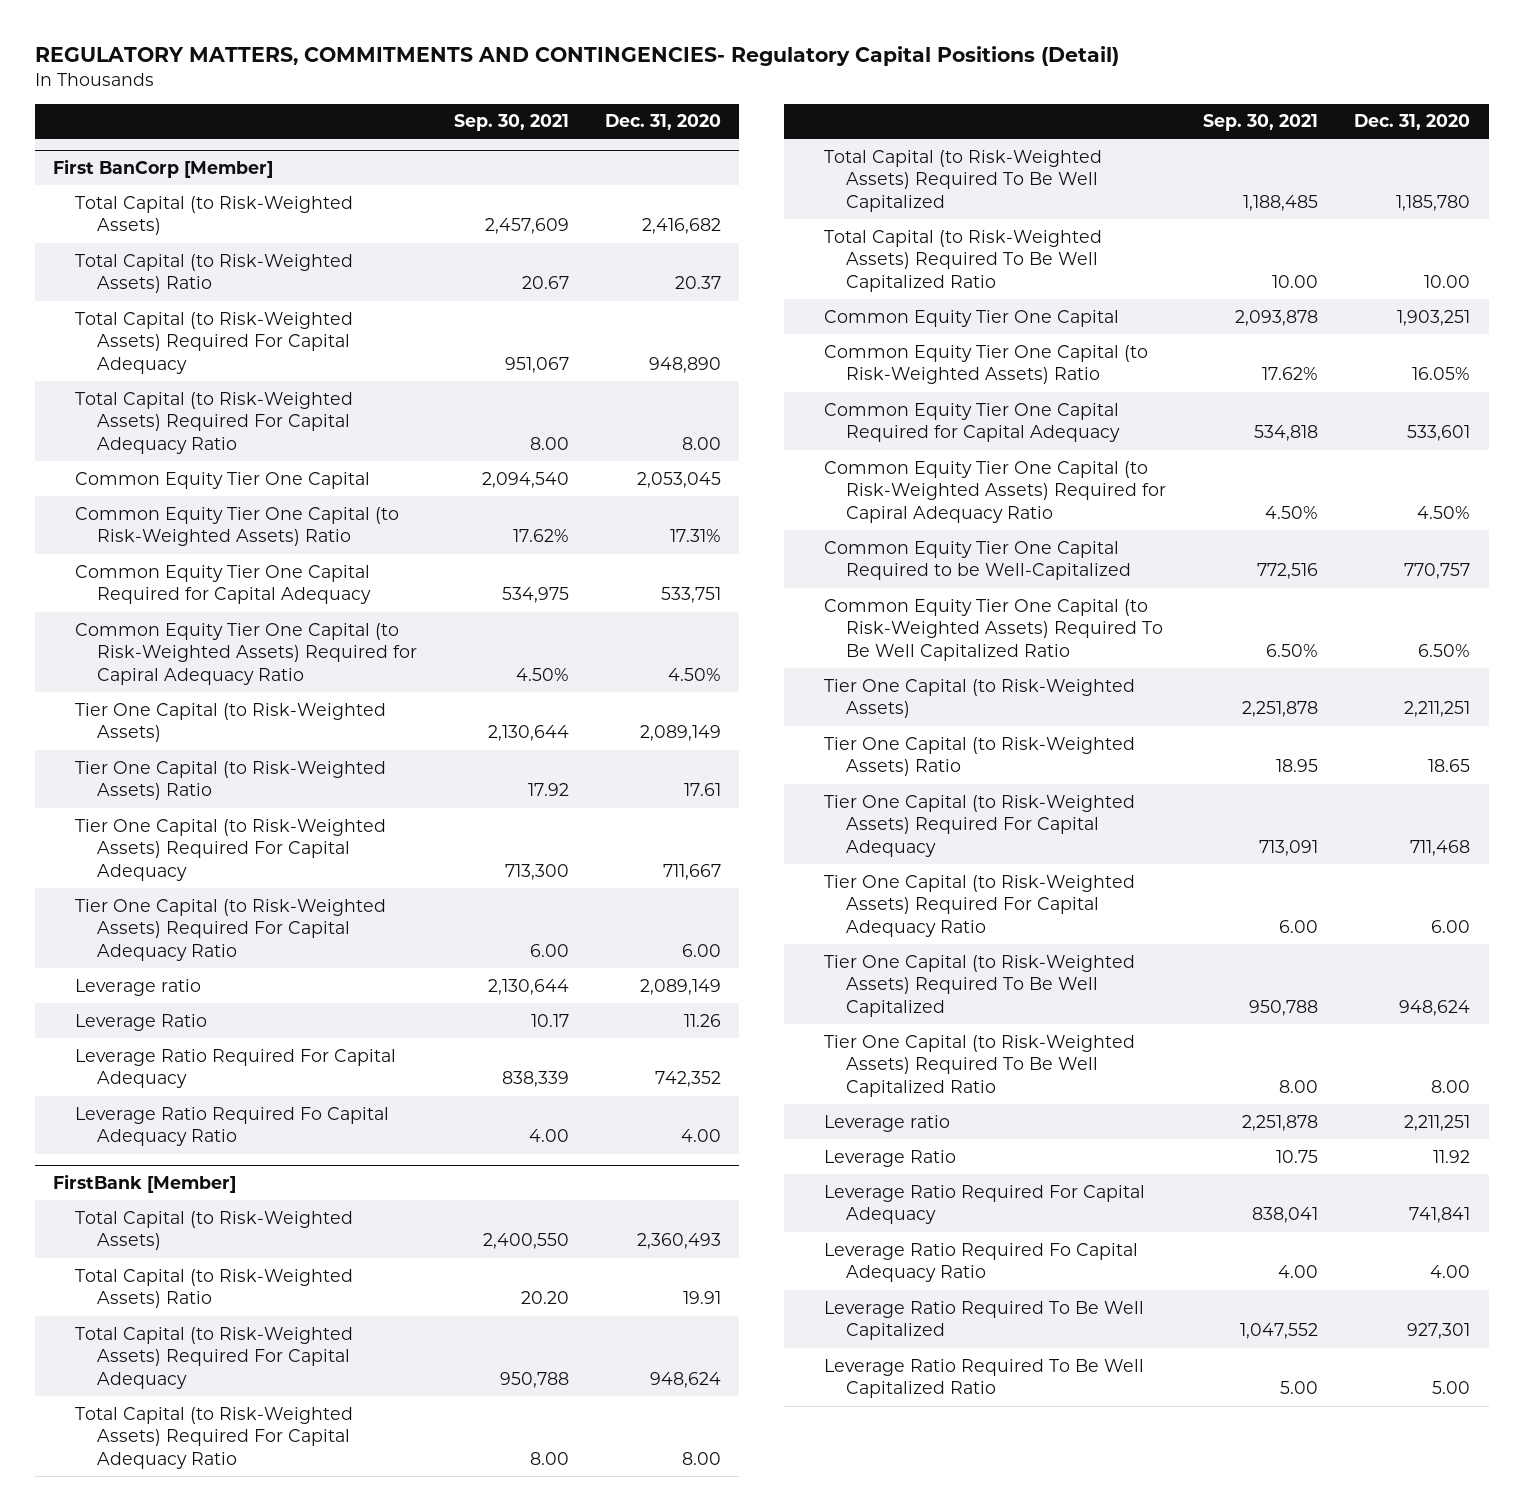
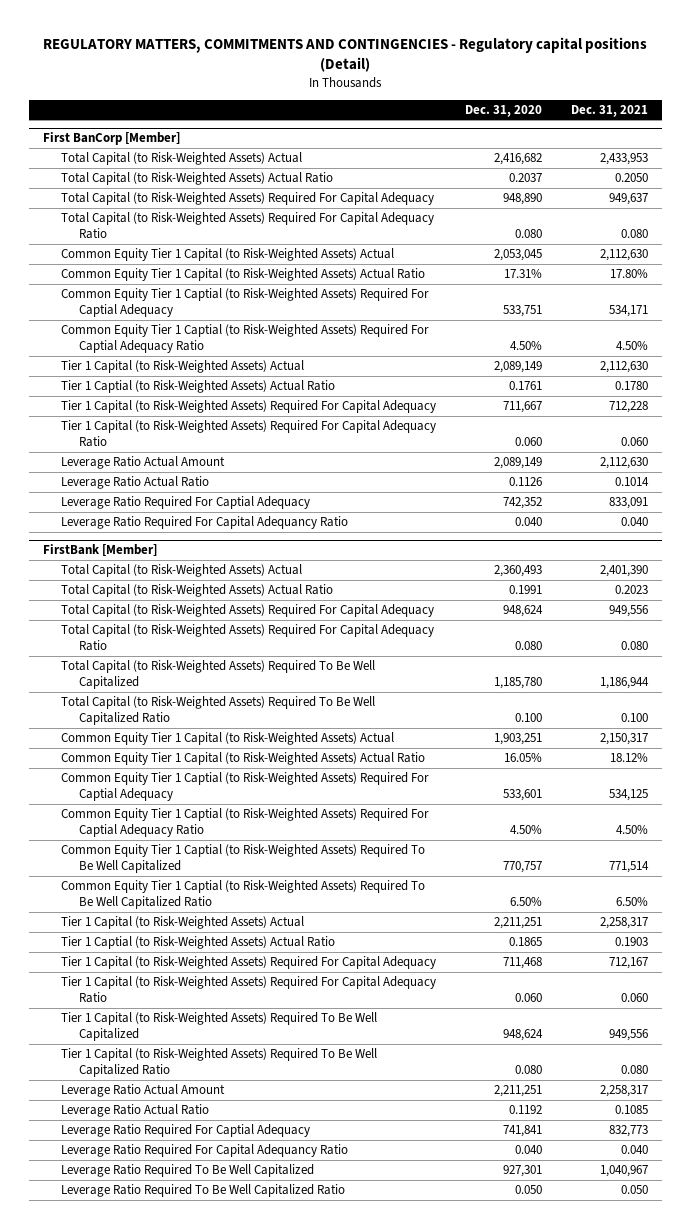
[34,46,1119,67] REGULATORY MATTERS, COMMITMENTS AND CONTINGENCIES- Regulatory Capital Positions (Detail) -> [43,36,648,73] REGULATORY MATTERS, COMMITMENTS AND CONTINGENCIES - Regulatory capital positions (Detail)
[453,114,569,132] Sep. 30, 2021 -> none
none -> [570,104,648,117] Dec. 31, 2021
[74,195,353,236] Total Capital (to Risk-Weighted Assets) -> [61,152,303,166] Total Capital (to Risk-Weighted Assets) Actual
[74,253,353,294] Total Capital (to Risk-Weighted Assets) Ratio -> [61,172,334,186] Total Capital (to Risk-Weighted Assets) Actual Ratio
[675,276,722,290] 20.37 -> [508,173,542,183] 0.2037
[682,437,722,451] 8.00 -> [514,229,542,239] 0.080
[74,471,370,489] Common Equity Tier One Capital -> [61,248,395,262] Common Equity Tier 1 Capital (to Risk-Weighted Assets) Actual
[74,506,399,547] Common Equity Tier One Capital (to Risk-Weighted Assets) Ratio -> [61,268,426,282] Common Equity Tier 1 Capital (to Risk-Weighted Assets) Actual Ratio
[74,564,371,605] Common Equity Tier One Capital Required for Capital Adequacy -> [61,288,430,318] Common Equity Tier 1 Captial (to Risk-Weighted Assets) Required For Captial Adequacy
[74,622,417,686] Common Equity Tier One Capital (to Risk-Weighted Assets) Required for Capiral Adequacy Ratio -> [61,324,430,354] Common Equity Tier 1 Captial (to Risk-Weighted Assets) Required For Captial Adequacy Ratio
[74,702,386,743] Tier One Capital (to Risk-Weighted Assets) -> [61,360,305,374] Tier 1 Capital (to Risk-Weighted Assets) Actual
[74,760,386,801] Tier One Capital (to Risk-Weighted Assets) Ratio -> [61,380,336,394] Tier 1 Captial (to Risk-Weighted Assets) Actual Ratio
[684,783,722,797] 17.61 -> [508,381,542,391] 0.1761
[74,818,386,882] Tier One Capital (to Risk-Weighted Assets) Required For Capital Adequacy -> [61,400,437,414] Tier 1 Capital (to Risk-Weighted Assets) Required For Capital Adequacy
[74,898,386,962] Tier One Capital (to Risk-Weighted Assets) Required For Capital Adequacy Ratio -> [61,420,437,448] Tier 1 Capital (to Risk-Weighted Assets) Required For Capital Adequacy Ratio
[682,944,722,958] 6.00 -> [514,437,542,447] 0.060
[74,978,201,996] Leverage ratio -> [61,456,226,470] Leverage Ratio Actual Amount
[74,1013,207,1031] Leverage Ratio -> [61,476,210,490] Leverage Ratio Actual Ratio
[684,1013,722,1027] 11.26 -> [508,477,542,487] 0.1126
[74,1048,396,1089] Leverage Ratio Required For Capital Adequacy -> [61,496,311,510] Leverage Ratio Required For Captial Adequacy
[74,1106,389,1147] Leverage Ratio Required Fo Capital Adequacy Ratio -> [61,516,349,530] Leverage Ratio Required For Capital Adequancy Ratio
[681,1129,722,1143] 4.00 -> [514,517,542,527] 0.040
[74,1210,353,1251] Total Capital (to Risk-Weighted Assets) -> [61,564,303,578] Total Capital (to Risk-Weighted Assets) Actual
[74,1268,353,1309] Total Capital (to Risk-Weighted Assets) Ratio -> [61,584,334,598] Total Capital (to Risk-Weighted Assets) Actual Ratio
[683,1291,722,1305] 19.91 -> [508,585,542,595] 0.1991
[682,1452,722,1466] 8.00 -> [514,641,542,651] 0.080
[1424,275,1471,289] 10.00 -> [514,713,542,723] 0.100
[824,309,1120,327] Common Equity Tier One Capital -> [61,732,395,746] Common Equity Tier 1 Capital (to Risk-Weighted Assets) Actual
[824,344,1149,385] Common Equity Tier One Capital (to Risk-Weighted Assets) Ratio -> [61,752,426,766] Common Equity Tier 1 Capital (to Risk-Weighted Assets) Actual Ratio
[824,402,1121,443] Common Equity Tier One Capital Required for Capital Adequacy -> [61,772,430,802] Common Equity Tier 1 Captial (to Risk-Weighted Assets) Required For Captial Adequacy
[824,460,1167,524] Common Equity Tier One Capital (to Risk-Weighted Assets) Required for Capiral Adequacy Ratio -> [61,808,430,838] Common Equity Tier 1 Captial (to Risk-Weighted Assets) Required For Captial Adequacy Ratio
[824,540,1132,581] Common Equity Tier One Capital Required to be Well-Capitalized -> [61,844,426,874] Common Equity Tier 1 Captial (to Risk-Weighted Assets) Required To Be Well Capitalized
[824,598,1164,662] Common Equity Tier One Capital (to Risk-Weighted Assets) Required To Be Well Capitalized Ratio -> [61,880,426,910] Common Equity Tier 1 Captial (to Risk-Weighted Assets) Required To Be Well Capitalized Ratio
[824,678,1136,719] Tier One Capital (to Risk-Weighted Assets) -> [61,916,305,930] Tier 1 Capital (to Risk-Weighted Assets) Actual
[824,736,1136,777] Tier One Capital (to Risk-Weighted Assets) Ratio -> [61,936,336,950] Tier 1 Captial (to Risk-Weighted Assets) Actual Ratio
[1428,759,1471,773] 18.65 -> [508,937,542,947] 0.1865
[824,794,1136,858] Tier One Capital (to Risk-Weighted Assets) Required For Capital Adequacy -> [61,956,437,970] Tier 1 Capital (to Risk-Weighted Assets) Required For Capital Adequacy
[824,874,1136,938] Tier One Capital (to Risk-Weighted Assets) Required For Capital Adequacy Ratio -> [61,976,437,1004] Tier 1 Capital (to Risk-Weighted Assets) Required For Capital Adequacy Ratio
[1431,920,1471,934] 6.00 -> [514,993,542,1003] 0.060
[824,954,1136,1018] Tier One Capital (to Risk-Weighted Assets) Required To Be Well Capitalized -> [61,1012,378,1042] Tier 1 Capital (to Risk-Weighted Assets) Required To Be Well Capitalized
[824,1034,1136,1098] Tier One Capital (to Risk-Weighted Assets) Required To Be Well Capitalized Ratio -> [61,1048,378,1078] Tier 1 Capital (to Risk-Weighted Assets) Required To Be Well Capitalized Ratio
[1431,1080,1471,1094] 8.00 -> [514,1065,542,1075] 0.080
[824,1114,951,1132] Leverage ratio -> [61,1084,226,1098] Leverage Ratio Actual Amount
[824,1149,957,1167] Leverage Ratio -> [61,1104,210,1118] Leverage Ratio Actual Ratio
[1433,1149,1471,1163] 11.92 -> [508,1105,542,1115] 0.1192
[824,1184,1146,1225] Leverage Ratio Required For Capital Adequacy -> [61,1124,311,1138] Leverage Ratio Required For Captial Adequacy
[824,1242,1139,1283] Leverage Ratio Required Fo Capital Adequacy Ratio -> [61,1144,349,1158] Leverage Ratio Required For Capital Adequancy Ratio
[1430,1265,1471,1279] 4.00 -> [514,1145,542,1155] 0.040
[1432,1381,1471,1395] 5.00 -> [514,1185,542,1195] 0.050

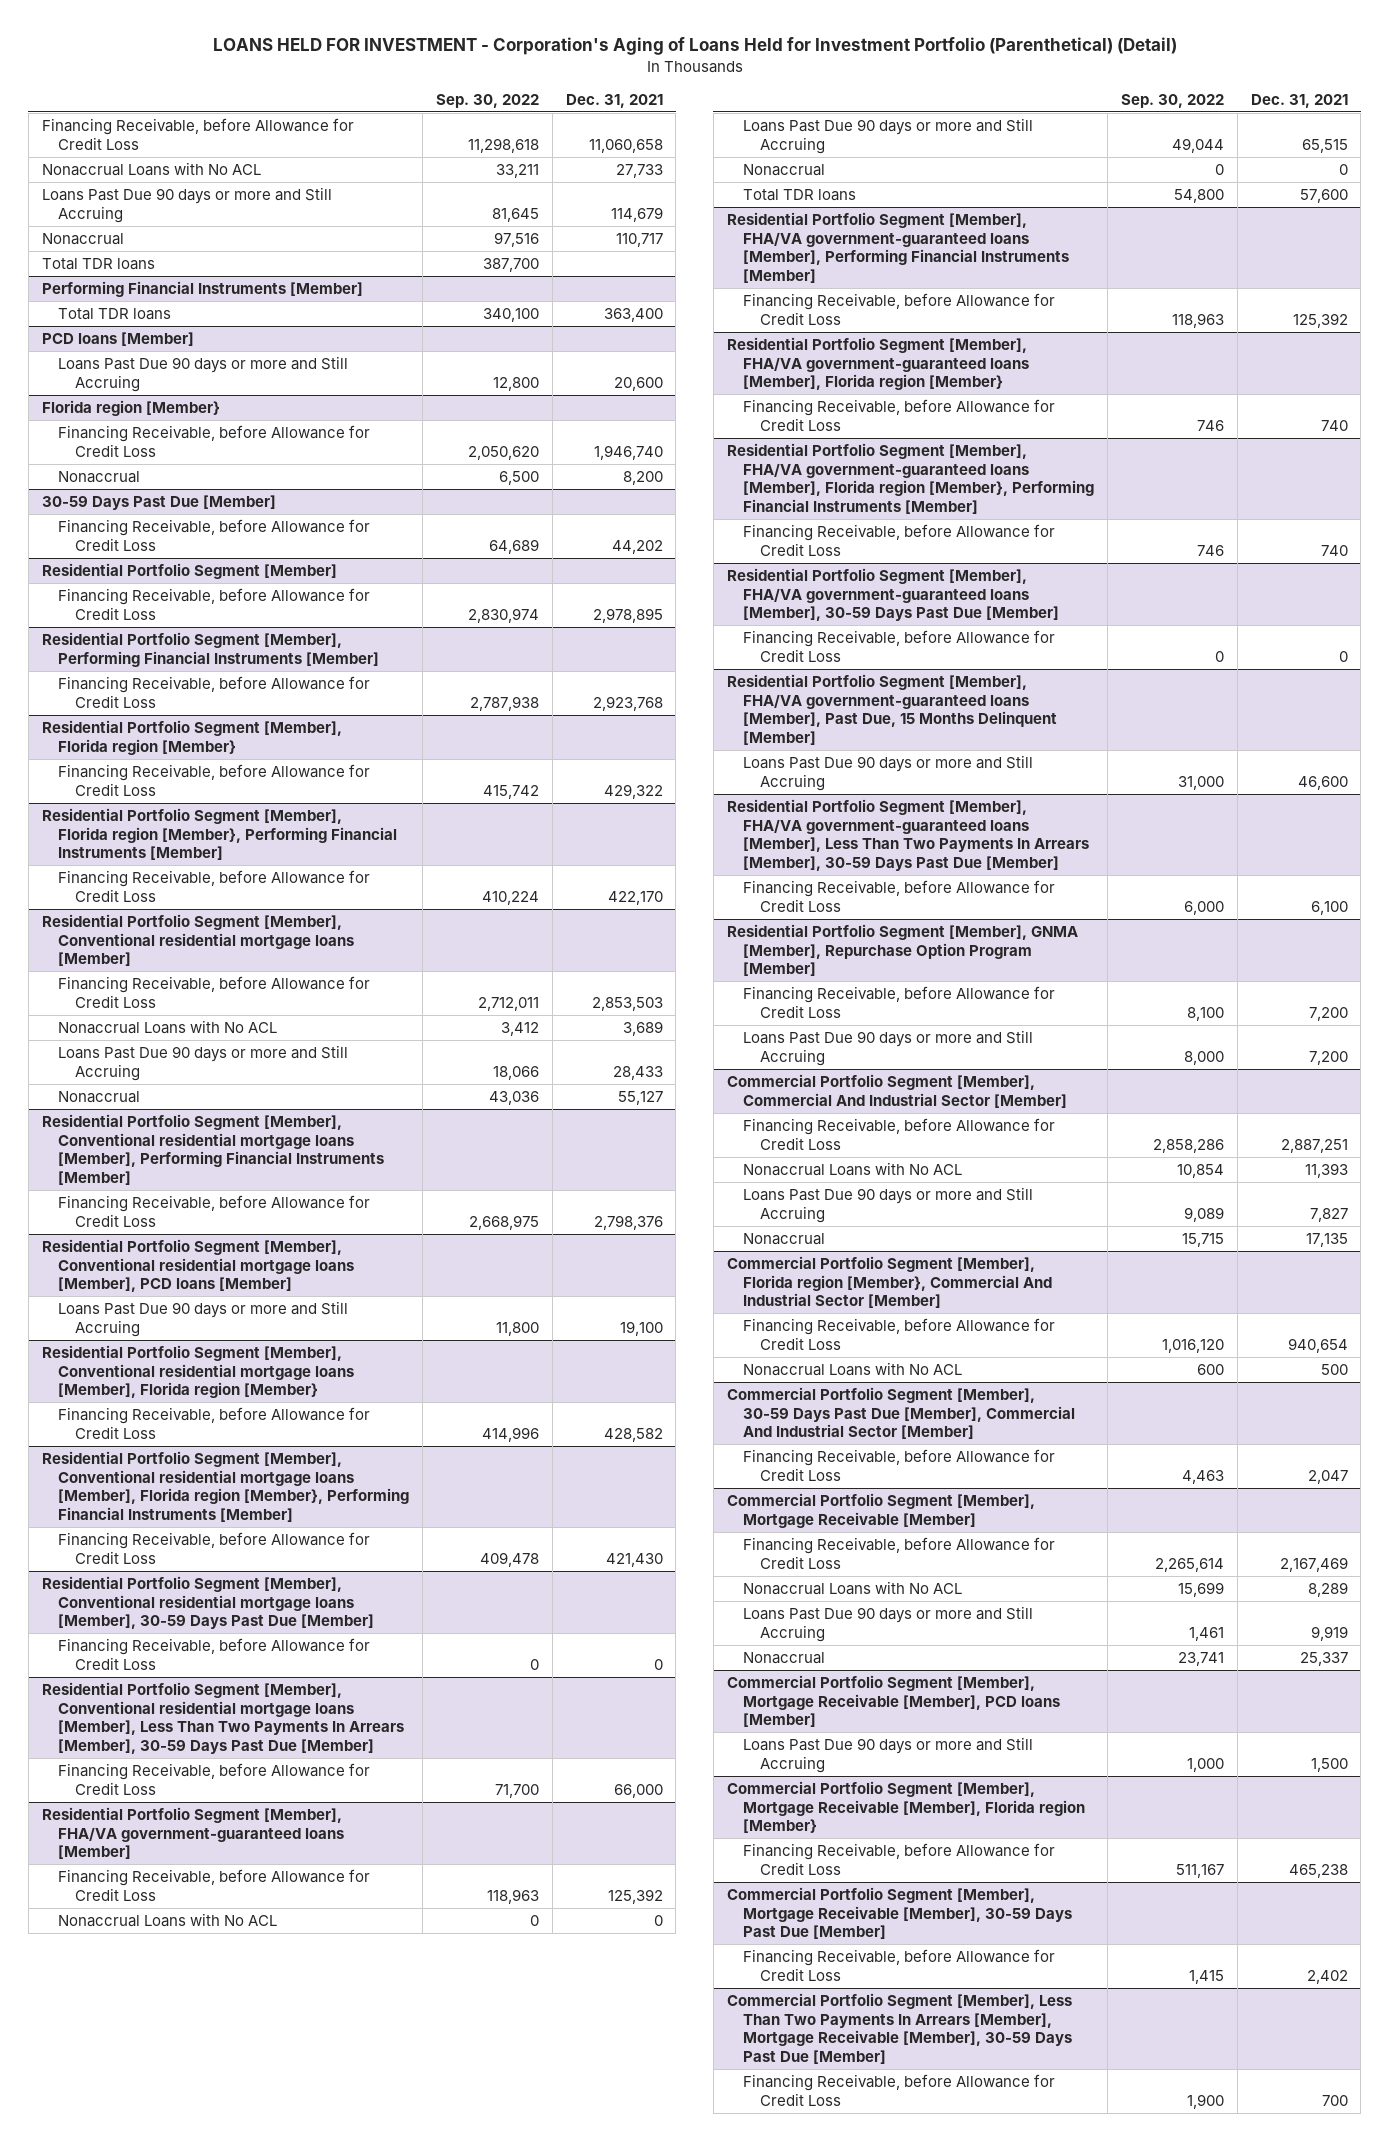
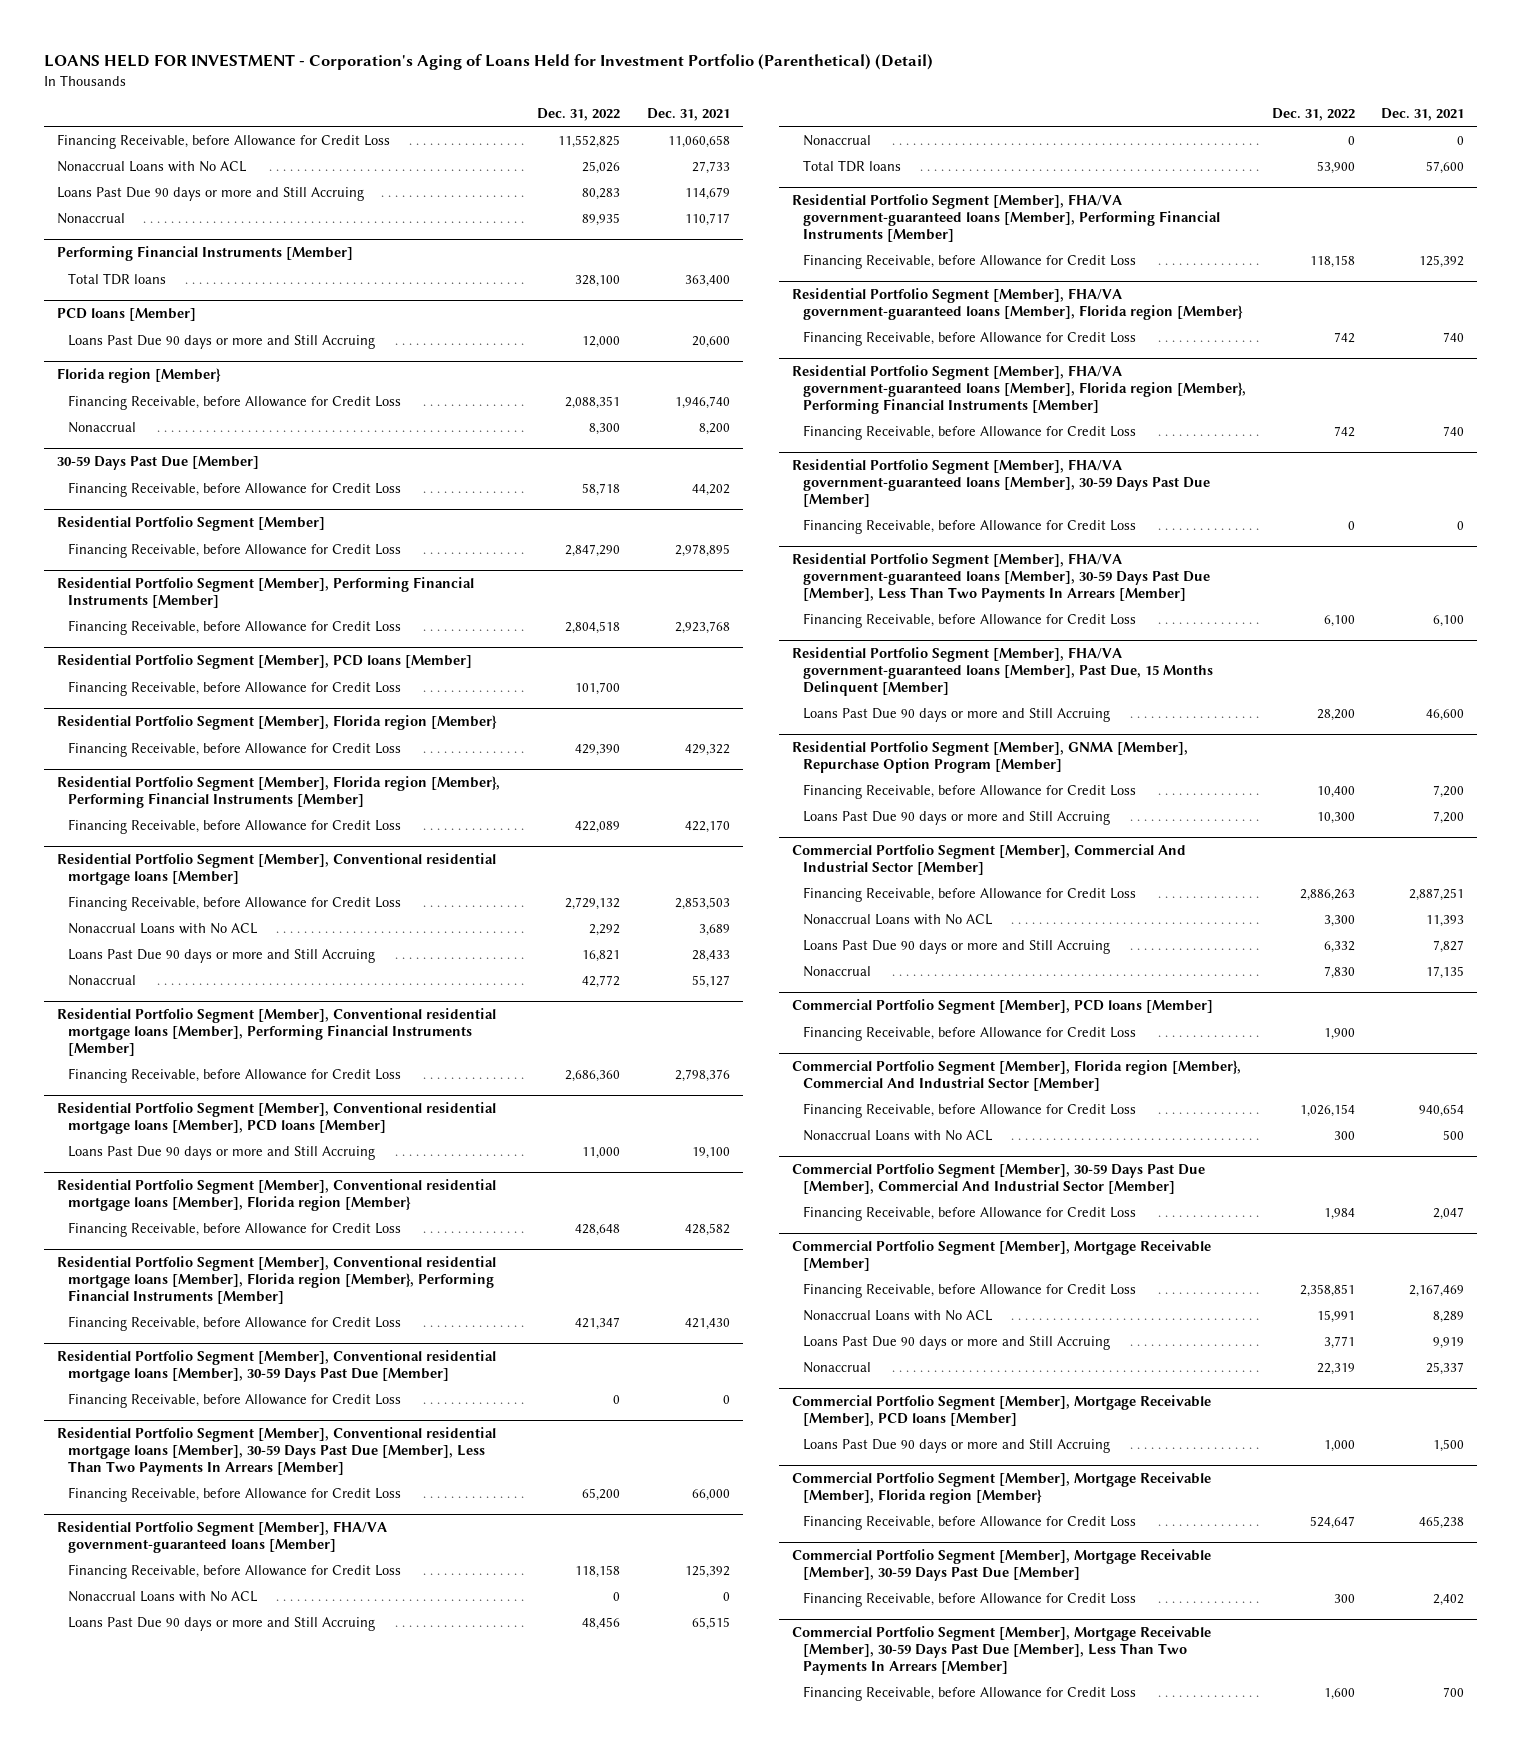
[435,93,539,108] Sep. 30, 2022 -> none
none -> [537,107,621,121] Dec. 31, 2022
[41,257,155,270] Total TDR loans -> none
none -> [56,654,472,670] Residential Portfolio Segment [Member], PCD loans [Member]
none -> [68,680,402,696] Financing Receivable, before Allowance for Credit Loss
[41,1681,405,1755] Residential Portfolio Segment [Member], Conventional residential mortgage loans [Member], Less Than Two Payments In Arrears [Member], 30-59 Days Past Due [Member] -> [56,1427,496,1476] Residential Portfolio Segment [Member], Conventional residential mortgage loans [Member], 30-59 Days Past Due [Member], Less Than Two Payments In Arrears [Member]
none -> [791,553,1210,602] Residential Portfolio Segment [Member], FHA/VA government-guaranteed loans [Member], 30-59 Days Past Due [Member], Less Than Two Payments In Arrears [Member]
none -> [802,612,1136,628] Financing Receivable, before Allowance for Credit Loss
[726,798,1090,872] Residential Portfolio Segment [Member], FHA/VA government-guaranteed loans [Member], Less Than Two Payments In Arrears [Member], 30-59 Days Past Due [Member] -> none
[743,879,1056,912] Financing Receivable, before Allowance for Credit Loss -> none
none -> [791,999,1213,1015] Commercial Portfolio Segment [Member], PCD loans [Member]
none -> [802,1025,1136,1041] Financing Receivable, before Allowance for Credit Loss
[726,1992,1073,2065] Commercial Portfolio Segment [Member], Less Than Two Payments In Arrears [Member], Mortgage Receivable [Member], 30-59 Days Past Due [Member] -> [791,1626,1211,1675] Commercial Portfolio Segment [Member], Mortgage Receivable [Member], 30-59 Days Past Due [Member], Less Than Two Payments In Arrears [Member]

